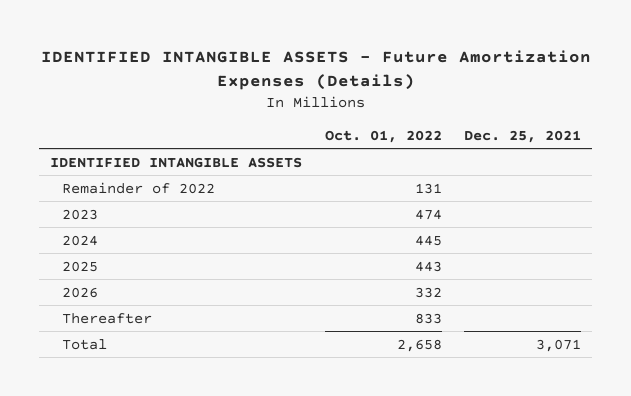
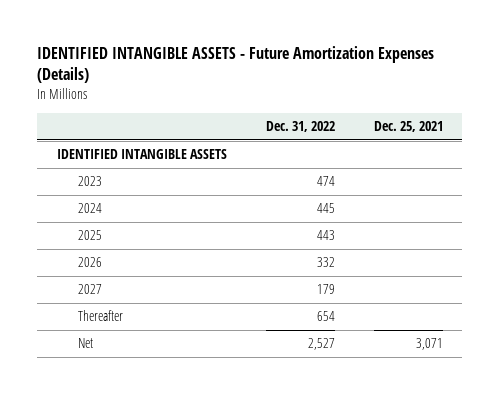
[324,129,442,143] Oct. 01, 2022 -> none
none -> [265,121,335,133] Dec. 31, 2022
[62,181,216,194] Remainder of 2022 -> none
none -> [78,284,103,295] 2027
[62,338,108,350] Total -> [78,338,94,349] Net

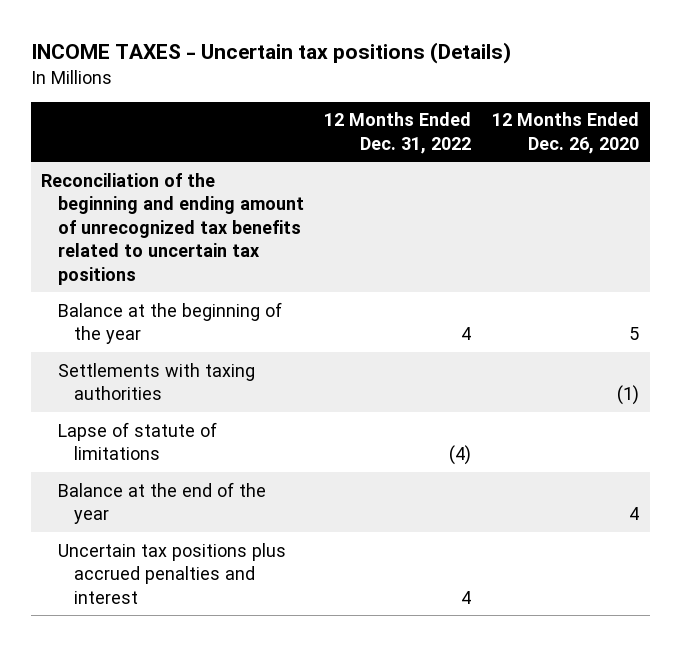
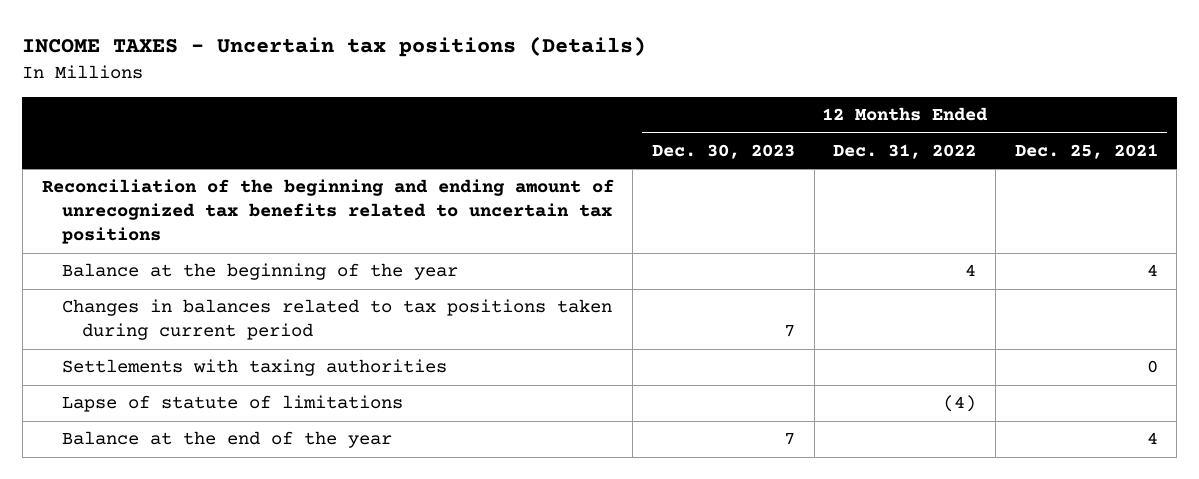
[492,112,640,154] 12 Months Ended Dec. 26, 2020 -> none
none -> [652,143,796,159] Dec. 30, 2023
none -> [1014,143,1158,159] Dec. 25, 2021
none -> [61,299,612,341] Changes in balances related to tax positions taken during current period
[57,542,286,604] Uncertain tax positions plus accrued penalties and interest -> none

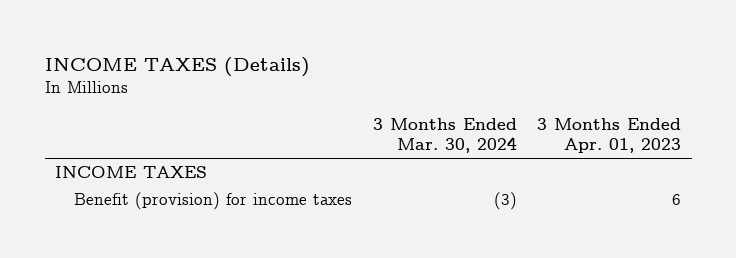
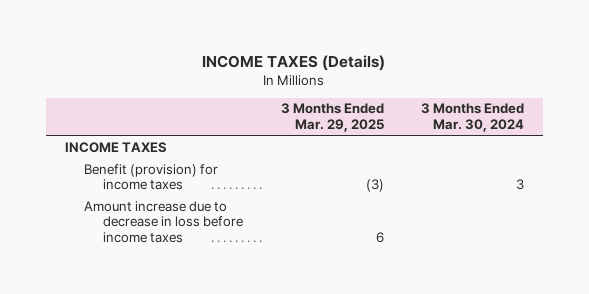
[537,117,682,154] 3 Months Ended Apr. 01, 2023 -> none
none -> [280,103,384,133] 3 Months Ended Mar. 29, 2025
[493,192,517,211] (3) -> [516,179,525,191] 3
none -> [83,200,243,243] Amount increase due to decrease in loss before income taxes

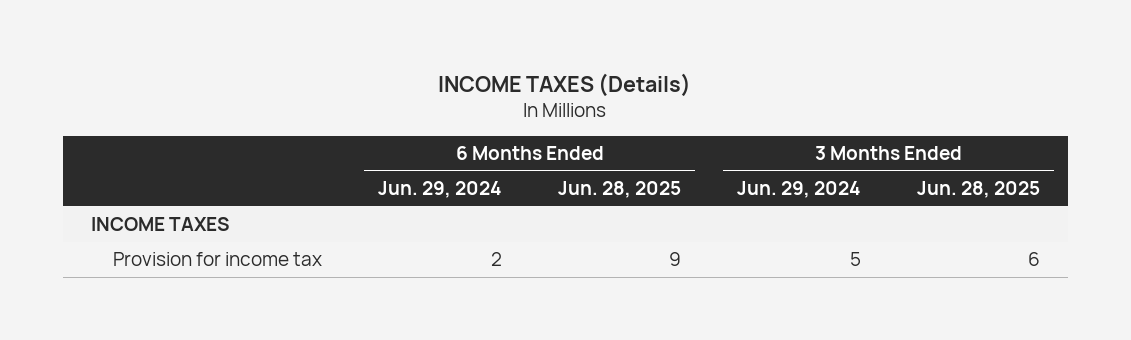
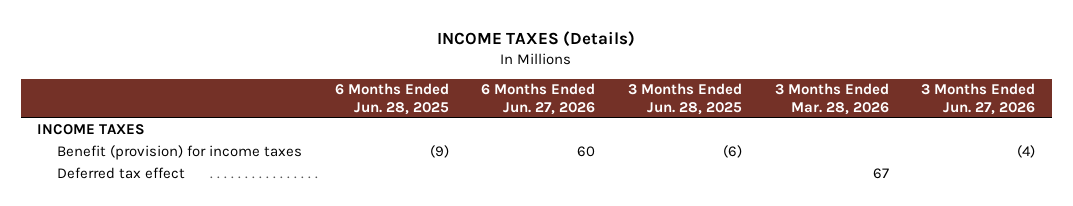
[378,181,503,199] Jun. 29, 2024 -> none
[737,181,862,199] Jun. 29, 2024 -> none
none -> [481,83,596,115] 6 Months Ended Jun. 27, 2026
none -> [774,83,889,115] 3 Months Ended Mar. 28, 2026
none -> [921,83,1036,115] 3 Months Ended Jun. 27, 2026
[113,252,323,267] Provision for income tax -> [57,145,303,161] Benefit (provision) for income taxes
[669,252,682,267] 9 -> [429,145,449,159] (9)
[1028,252,1041,267] 6 -> [722,145,742,159] (6)
none -> [57,167,186,180] Deferred tax effect

